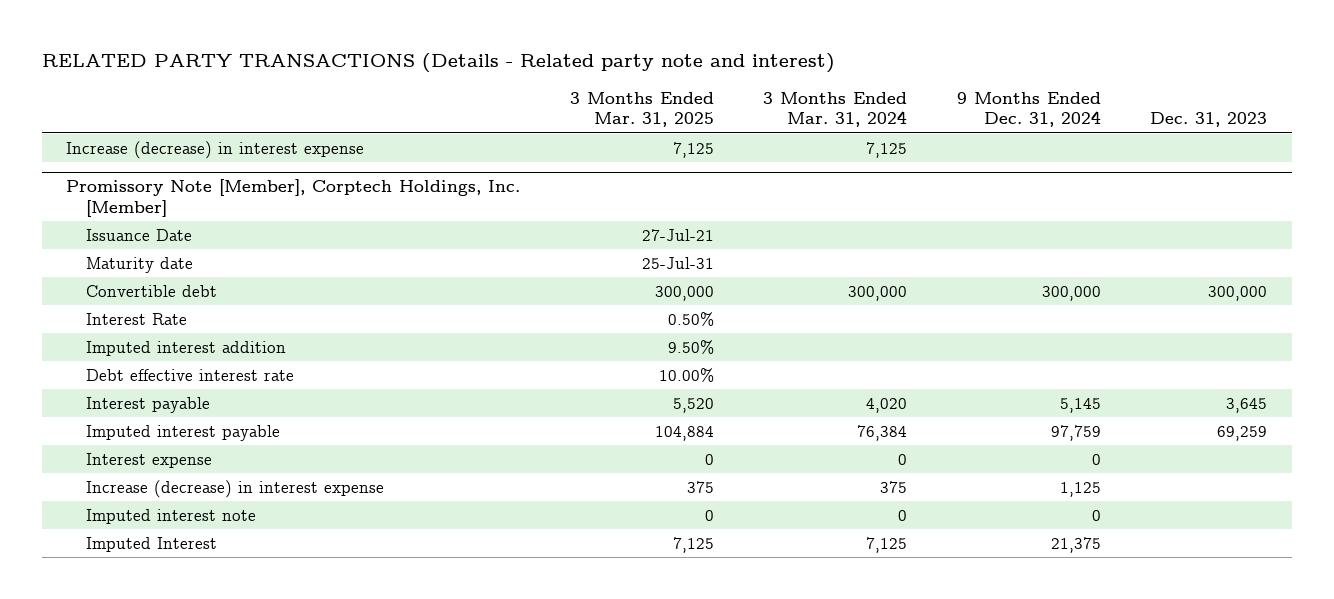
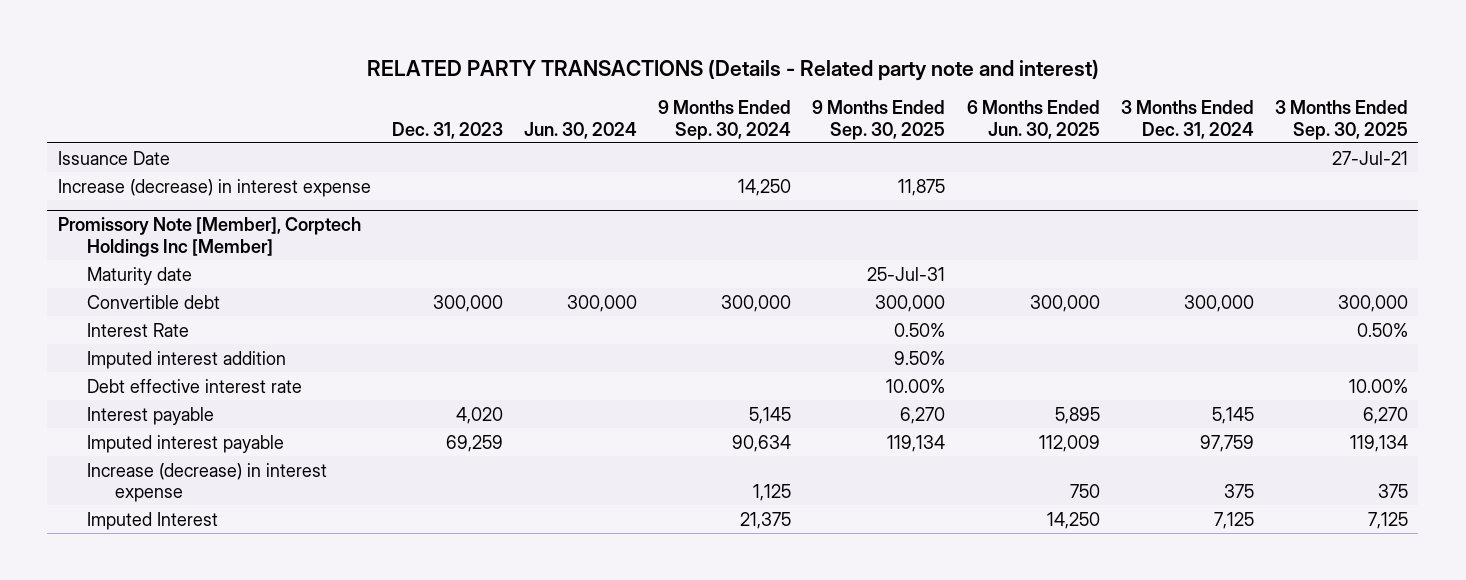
[569,91,714,128] 3 Months Ended Mar. 31, 2025 -> none
[763,91,908,128] 3 Months Ended Mar. 31, 2024 -> none
[956,91,1101,128] 9 Months Ended Dec. 31, 2024 -> none
none -> [524,121,638,139] Jun. 30, 2024
none -> [658,100,792,140] 9 Months Ended Sep. 30, 2024
none -> [812,100,946,140] 9 Months Ended Sep. 30, 2025
none -> [966,100,1100,139] 6 Months Ended Jun. 30, 2025
none -> [1120,100,1254,139] 3 Months Ended Dec. 31, 2024
none -> [1274,100,1408,140] 3 Months Ended Sep. 30, 2025
none -> [58,150,171,165] Issuance Date
[86,228,193,241] Issuance Date -> none
[66,179,521,217] Promissory Note [Member], Corptech Holdings, Inc. [Member] -> [58,217,362,257] Promissory Note [Member], Corptech Holdings Inc [Member]
[1226,397,1268,413] 3,645 -> [456,406,504,424] 4,020
[86,452,213,468] Interest expense -> none
[86,508,257,524] Imputed interest note -> none

